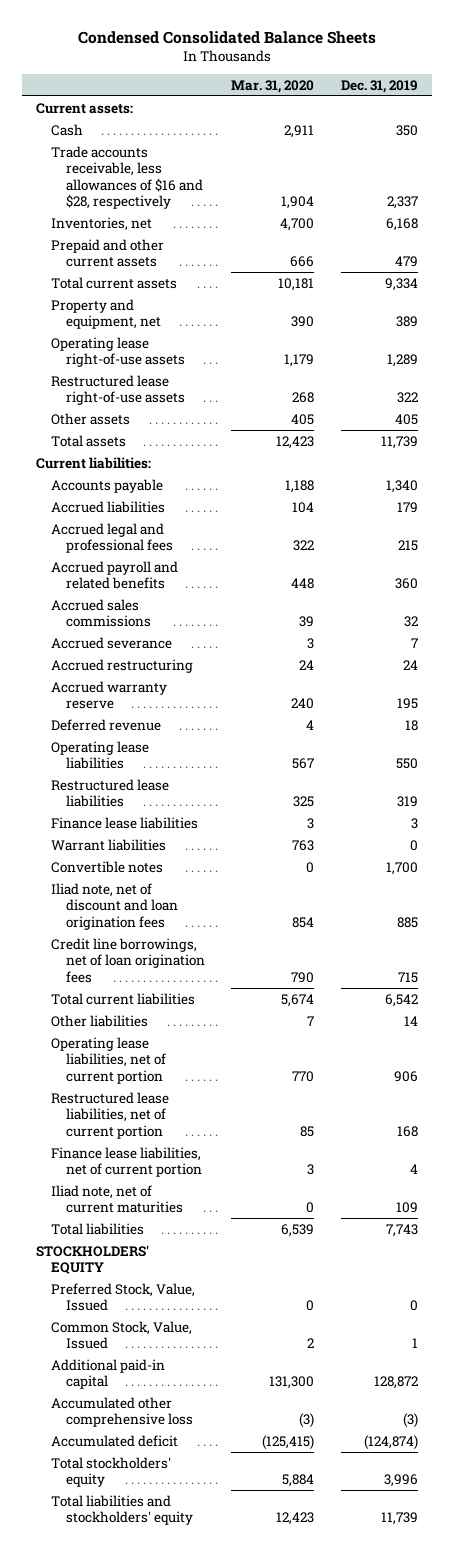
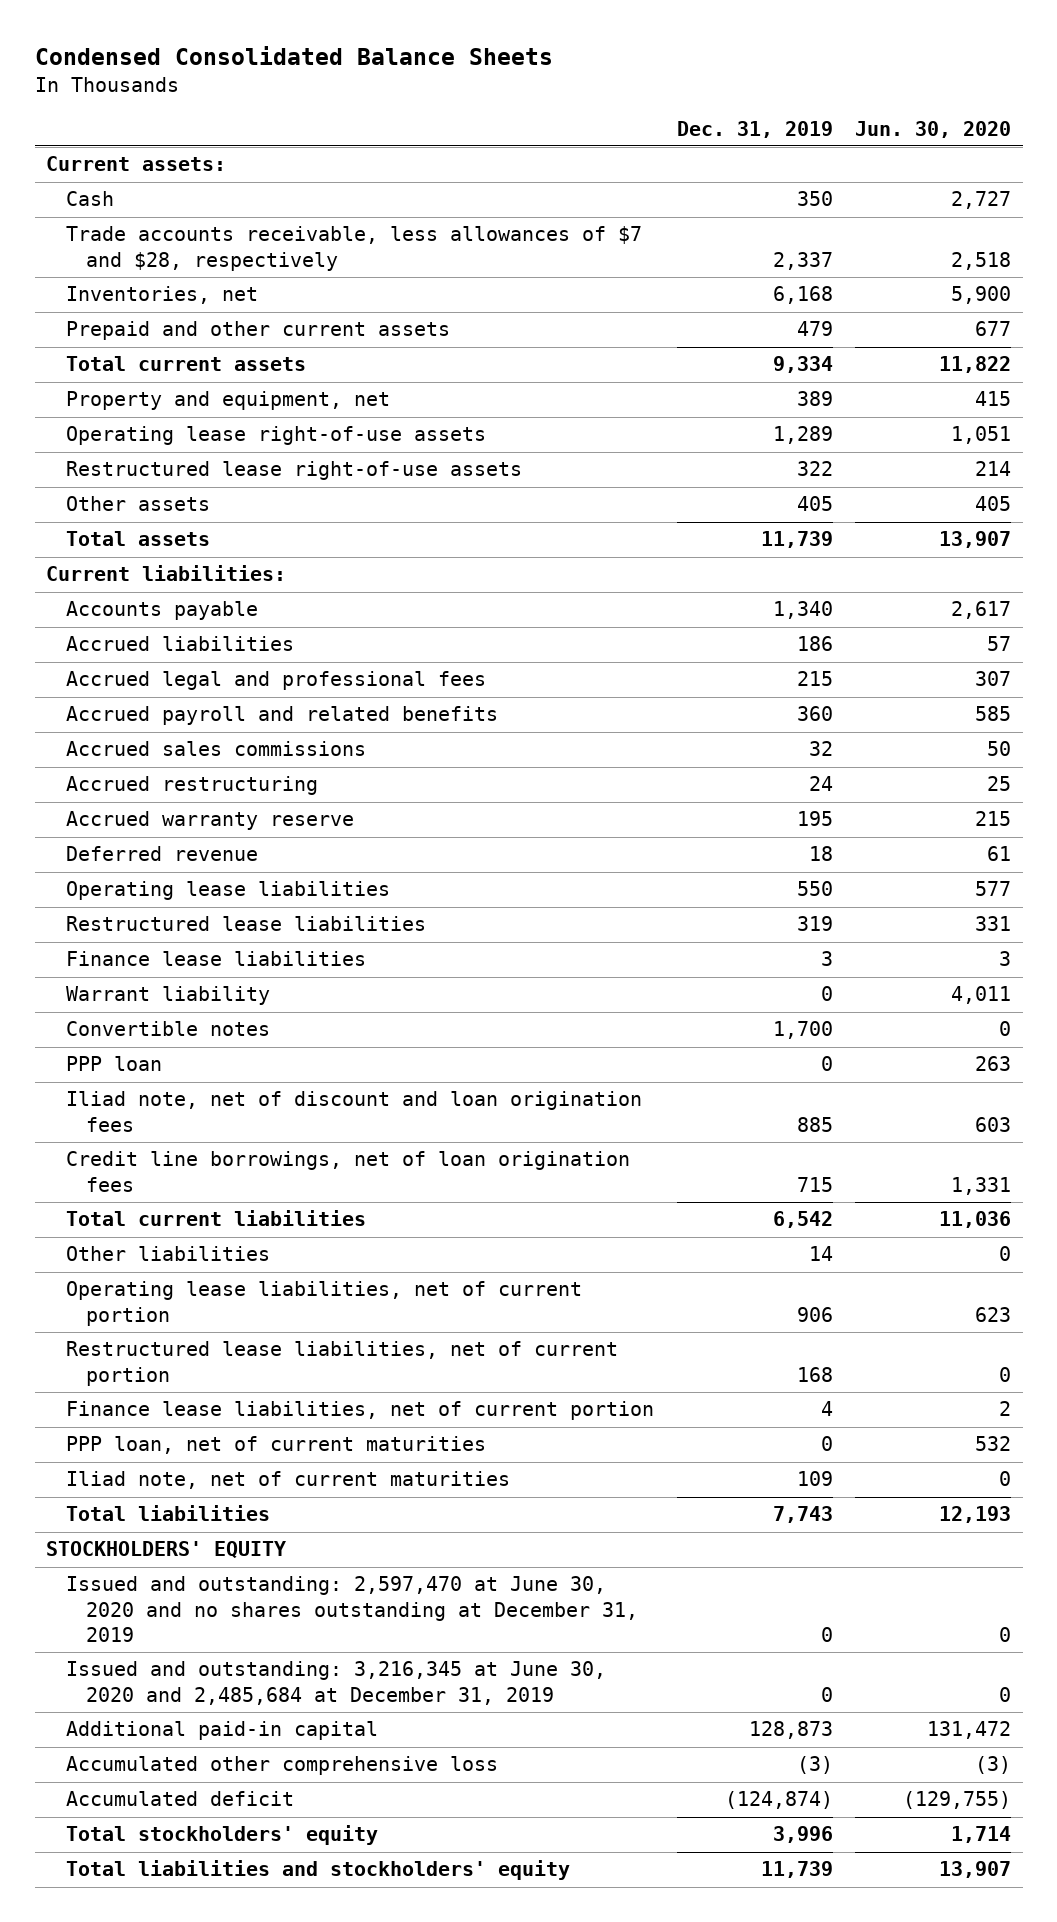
[231,79,315,93] Mar. 31, 2020 -> none
none -> [855,120,1012,138] Jun. 30, 2020
[50,145,203,210] Trade accounts receivable, less allowances of $16 and $28, respectively -> [65,226,642,271] Trade accounts receivable, less allowances of $7 and $28, respectively
[397,501,419,513] 179 -> [796,636,833,652] 186
[50,636,172,649] Accrued severance -> none
[50,838,166,851] Warrant liabilities -> [65,986,270,1006] Warrant liability
none -> [65,1056,162,1072] PPP loan
none -> [65,1436,486,1455] PPP loan, net of current maturities
[50,1320,192,1350] Common Stock, Value, Issued -> none
[50,1282,195,1312] Preferred Stock, Value, Issued -> [65,1576,638,1643] Issued and outstanding: 2,597,470 at June 30, 2020 and no shares outstanding at December 31, 2019
none -> [65,1661,606,1705] Issued and outstanding: 3,216,345 at June 30, 2020 and 2,485,684 at December 31, 2019
[374,1376,419,1390] 128,872 -> [748,1721,833,1740] 128,873

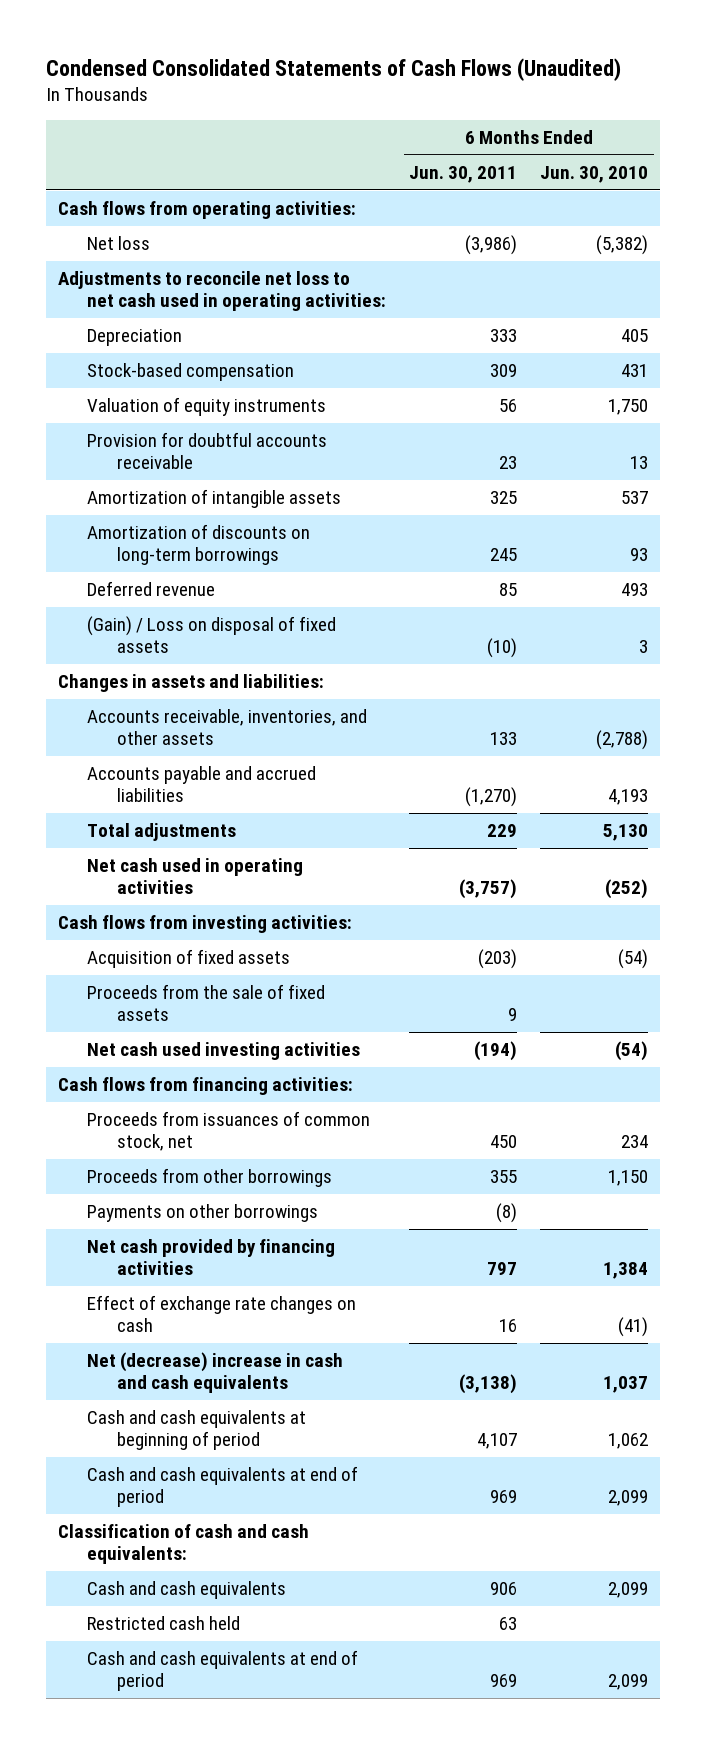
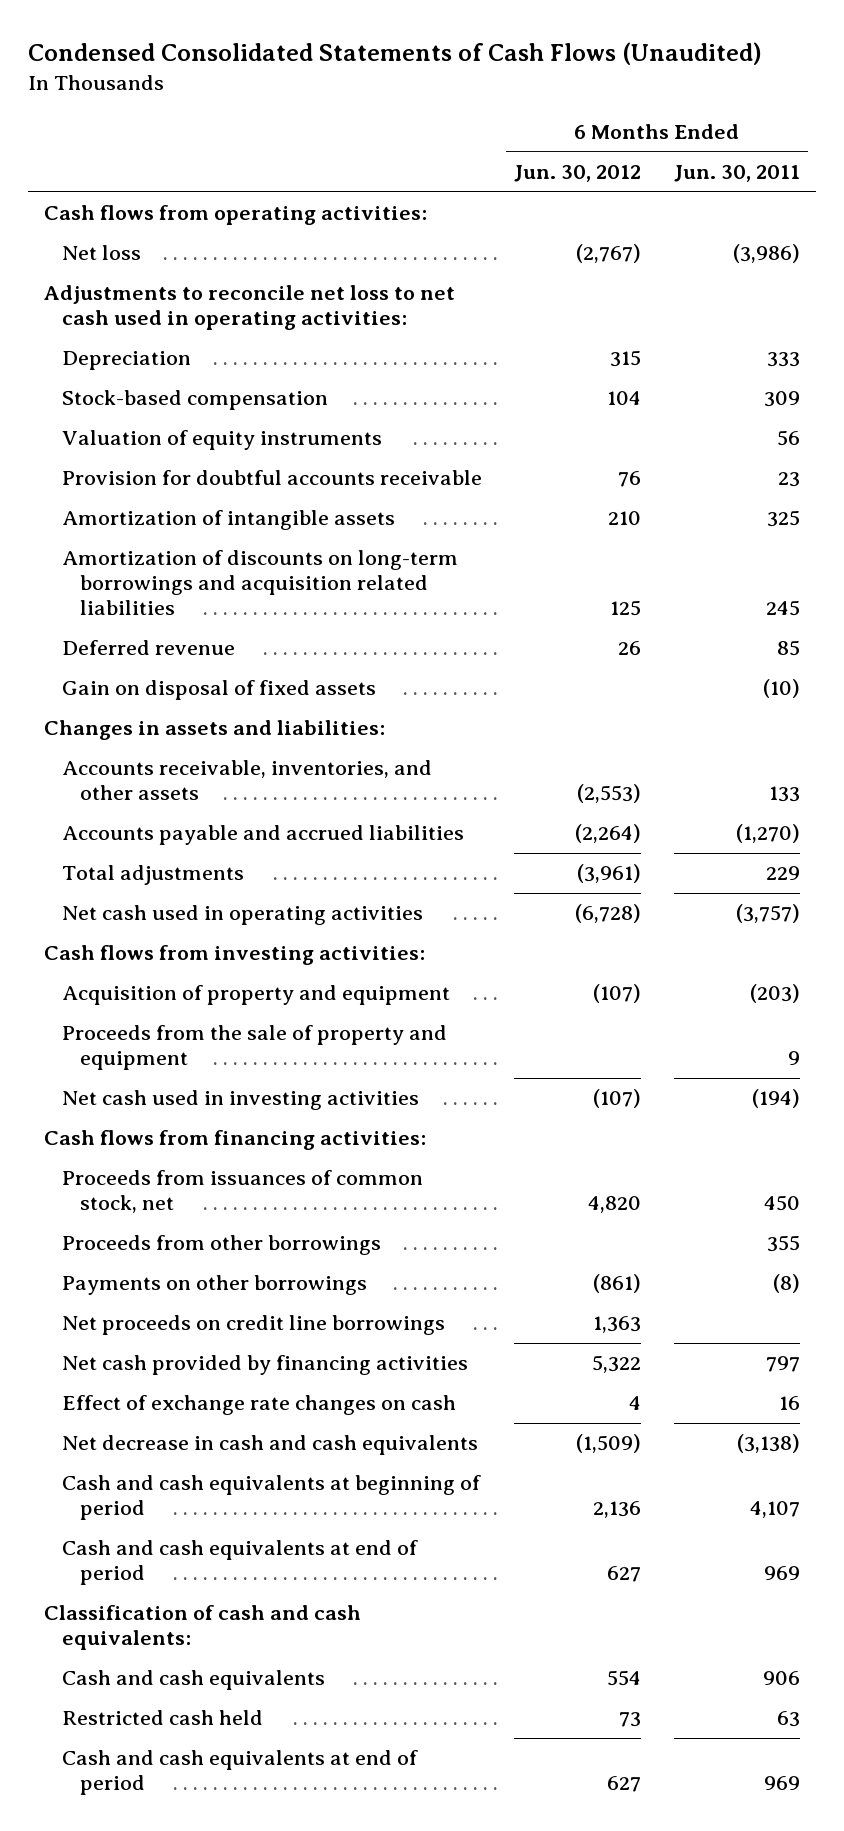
[540,166,649,184] Jun. 30, 2010 -> none
none -> [514,165,642,183] Jun. 30, 2012
[87,524,311,566] Amortization of discounts on long-term borrowings -> [62,550,459,616] Amortization of discounts on long-term borrowings and acquisition related liabilities
[87,616,337,654] (Gain) / Loss on disposal of fixed assets -> [62,680,377,701] Gain on disposal of fixed assets
[87,949,291,969] Acquisition of fixed assets -> [62,985,451,1006] Acquisition of property and equipment
[87,984,326,1022] Proceeds from the sale of fixed assets -> [62,1025,448,1071] Proceeds from the sale of property and equipment
[87,1042,361,1061] Net cash used investing activities -> [62,1090,420,1111] Net cash used in investing activities
none -> [62,1315,446,1336] Net proceeds on credit line borrowings
[87,1352,344,1394] Net (decrease) increase in cash and cash equivalents -> [62,1435,479,1456] Net decrease in cash and cash equivalents

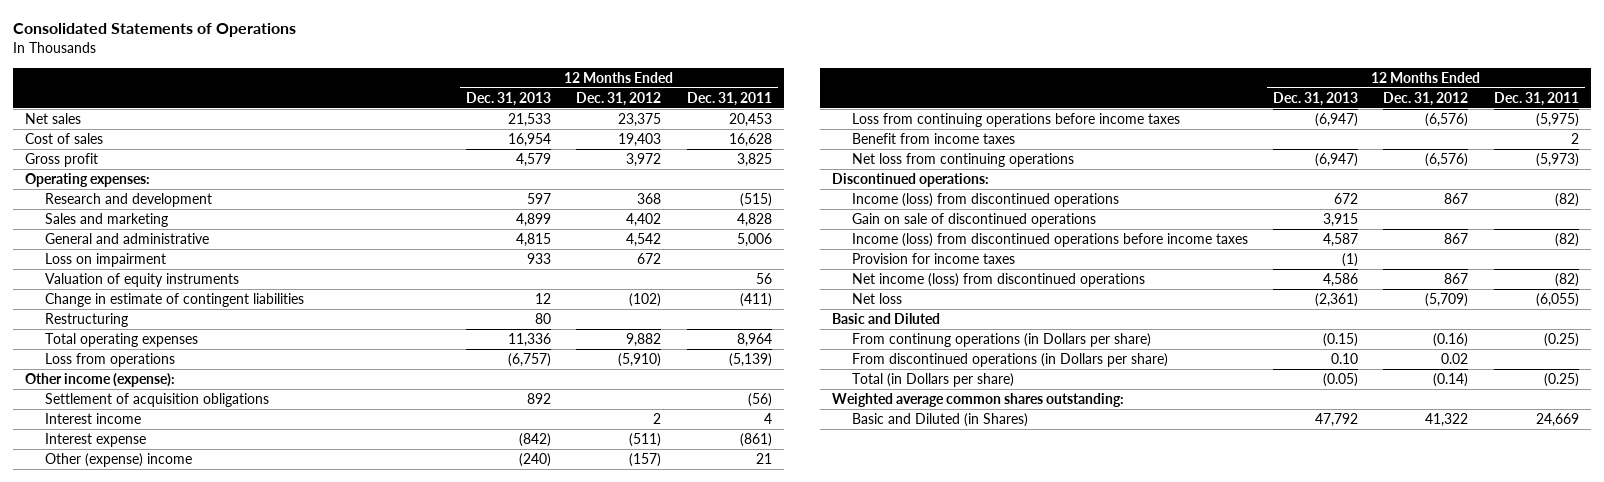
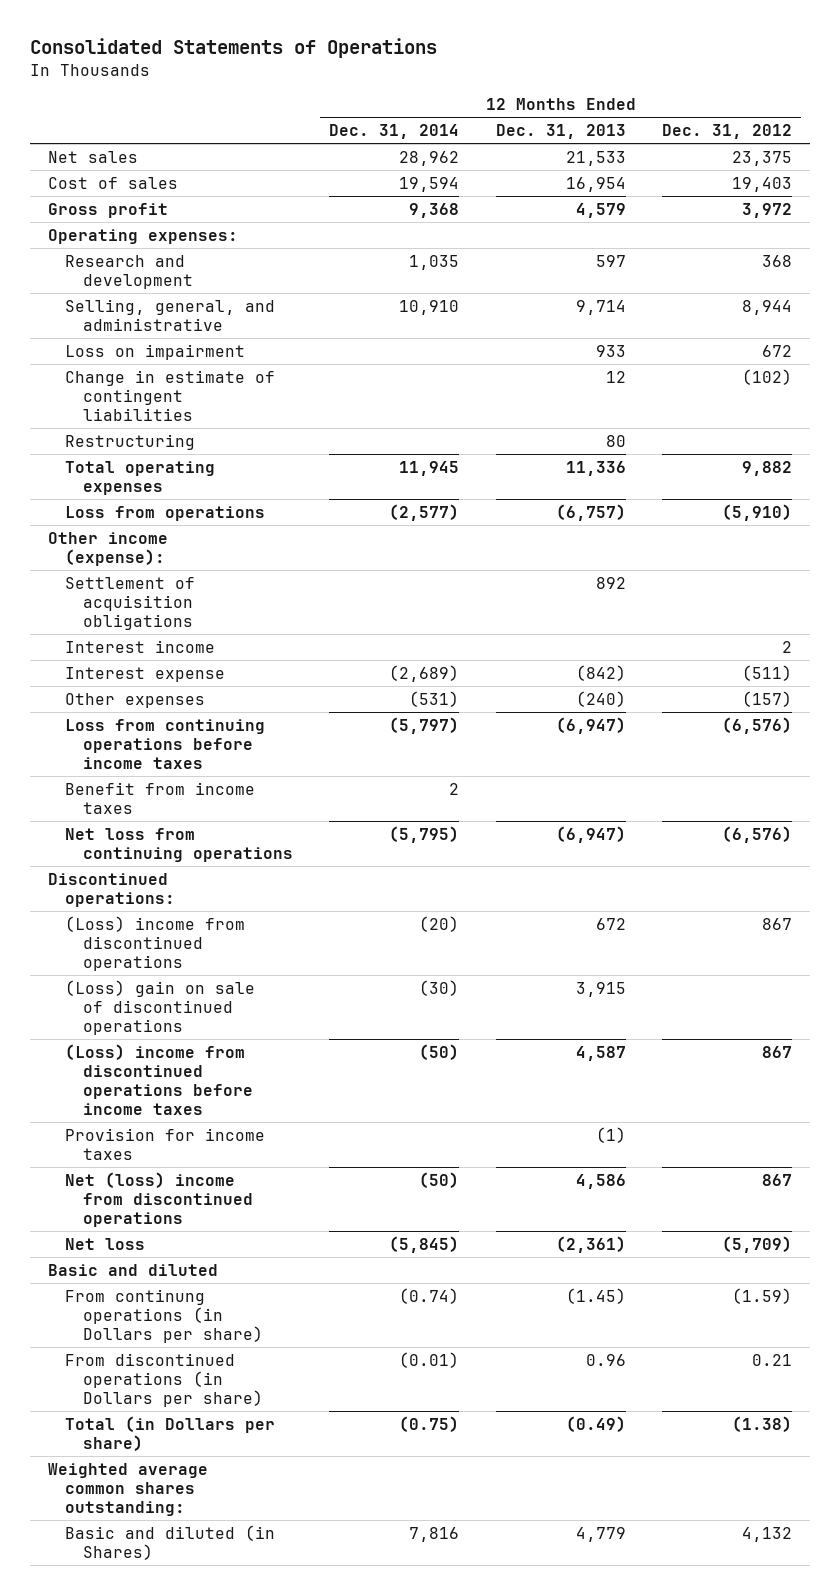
[686,91,772,106] Dec. 31, 2011 -> none
none -> [329,124,460,140] Dec. 31, 2014
[44,213,168,228] Sales and marketing -> none
[44,233,209,245] General and administrative -> [65,298,276,331] Selling, general, and administrative
[516,233,552,248] 4,815 -> [575,299,626,315] 9,714
[626,233,662,248] 4,542 -> [742,299,793,315] 8,944
[44,273,239,288] Valuation of equity instruments -> none
[44,453,192,468] Other (expense) income -> [65,692,206,708] Other expenses
[851,193,1119,208] Income (loss) from discontinued operations -> [65,915,246,971] (Loss) income from discontinued operations
[851,213,1096,228] Gain on sale of discontinued operations -> [65,979,256,1035] (Loss) gain on sale of discontinued operations
[851,233,1248,248] Income (loss) from discontinued operations before income taxes -> [65,1043,253,1116] (Loss) income from discontinued operations before income taxes
[851,273,1145,288] Net income (loss) from discontinued operations -> [65,1171,253,1227] Net (loss) income from discontinued operations
[832,313,941,325] Basic and Diluted -> [48,1263,219,1276] Basic and diluted
[1323,333,1359,348] (0.15) -> [565,1287,626,1304] (1.45)
[1433,333,1469,348] (0.16) -> [732,1287,793,1304] (1.59)
[1331,353,1359,365] 0.10 -> [585,1353,626,1366] 0.96
[1441,353,1469,365] 0.02 -> [752,1353,793,1366] 0.21
[1323,373,1359,388] (0.05) -> [565,1415,626,1432] (0.49)
[1433,373,1469,388] (0.14) -> [732,1415,793,1432] (1.38)
[851,413,1028,428] Basic and Diluted (in Shares) -> [65,1524,276,1560] Basic and diluted (in Shares)
[1315,413,1359,428] 47,792 -> [575,1526,626,1542] 4,779
[1425,413,1469,428] 41,322 -> [742,1526,793,1542] 4,132

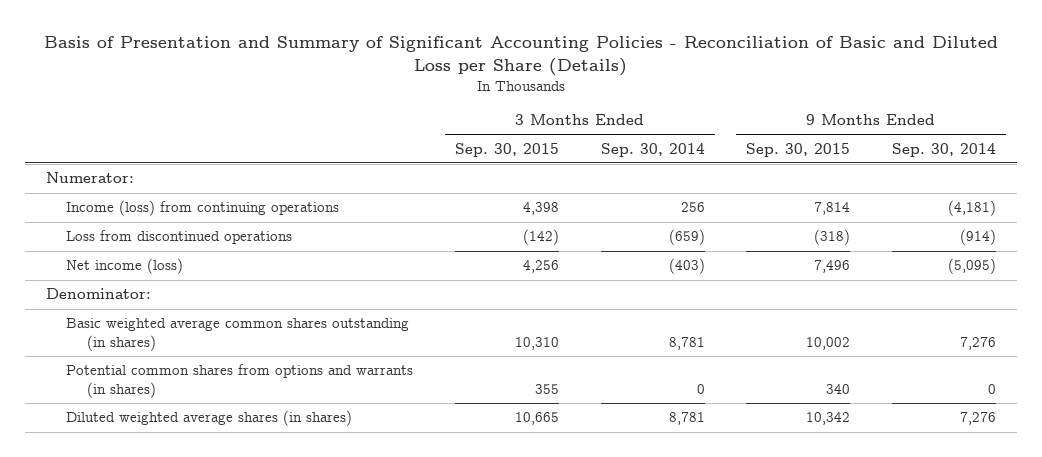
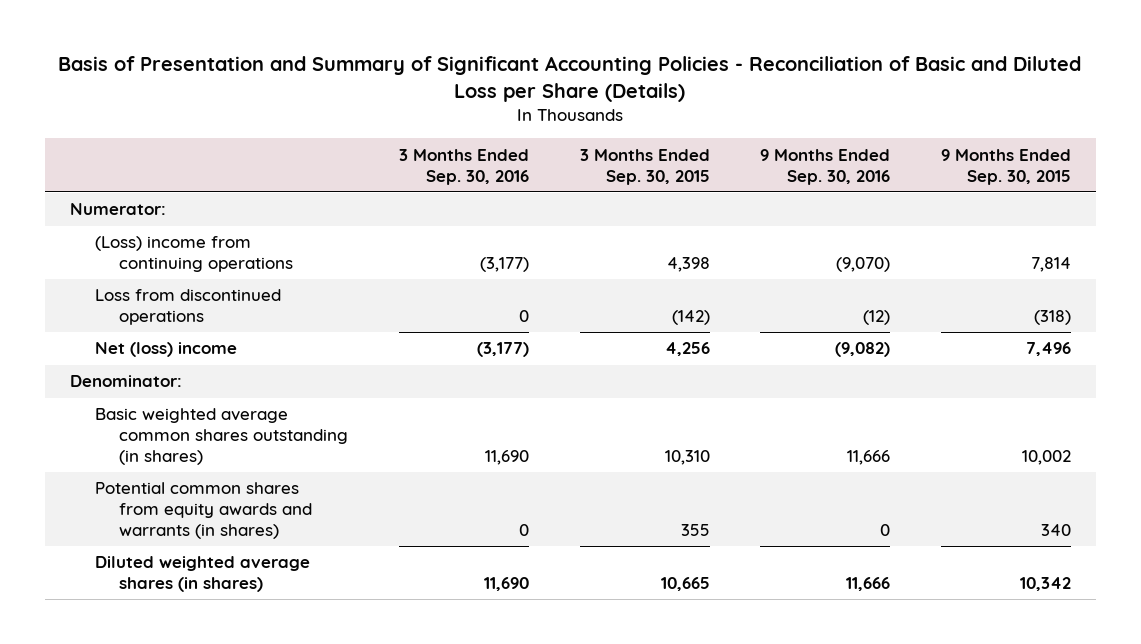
[600,142,705,157] Sep. 30, 2014 -> none
[892,142,997,157] Sep. 30, 2014 -> none
none -> [399,148,530,185] 3 Months Ended Sep. 30, 2016
none -> [760,148,891,185] 9 Months Ended Sep. 30, 2016
[66,200,340,217] Income (loss) from continuing operations -> [94,236,294,273] (Loss) income from continuing operations
[66,258,184,275] Net income (loss) -> [94,342,237,358] Net (loss) income
[66,364,414,398] Potential common shares from options and warrants (in shares) -> [94,482,313,540] Potential common shares from equity awards and warrants (in shares)

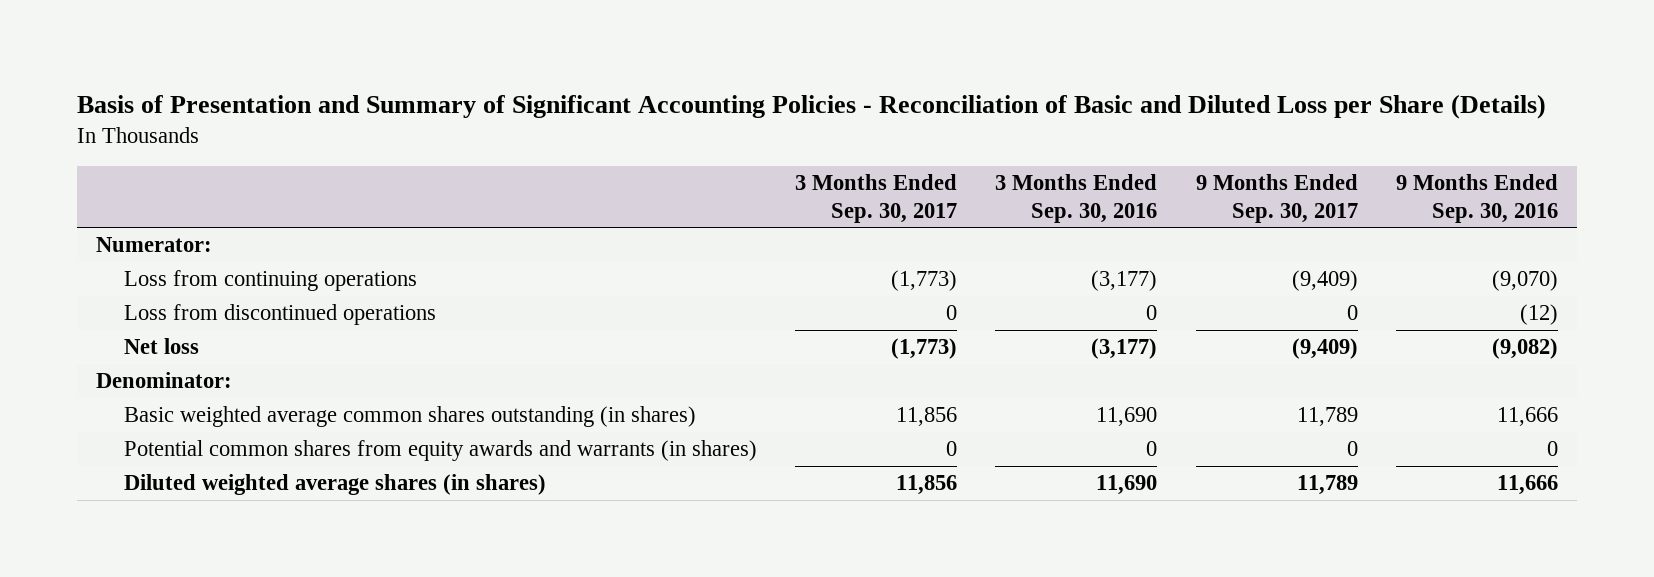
[579,148,710,185] 3 Months Ended Sep. 30, 2015 -> none
[940,148,1071,185] 9 Months Ended Sep. 30, 2015 -> none
none -> [795,173,958,223] 3 Months Ended Sep. 30, 2017
none -> [1195,173,1358,223] 9 Months Ended Sep. 30, 2017
[94,236,294,273] (Loss) income from continuing operations -> [124,270,418,292] Loss from continuing operations
[94,342,237,358] Net (loss) income -> [124,338,200,355] Net loss

